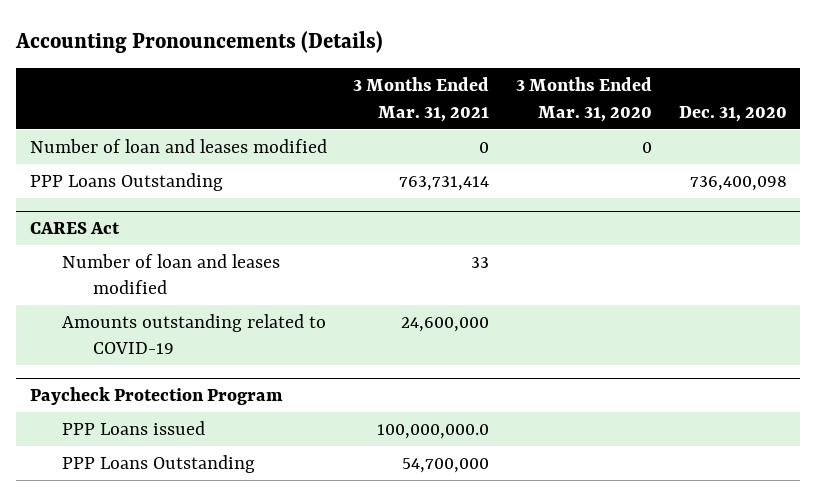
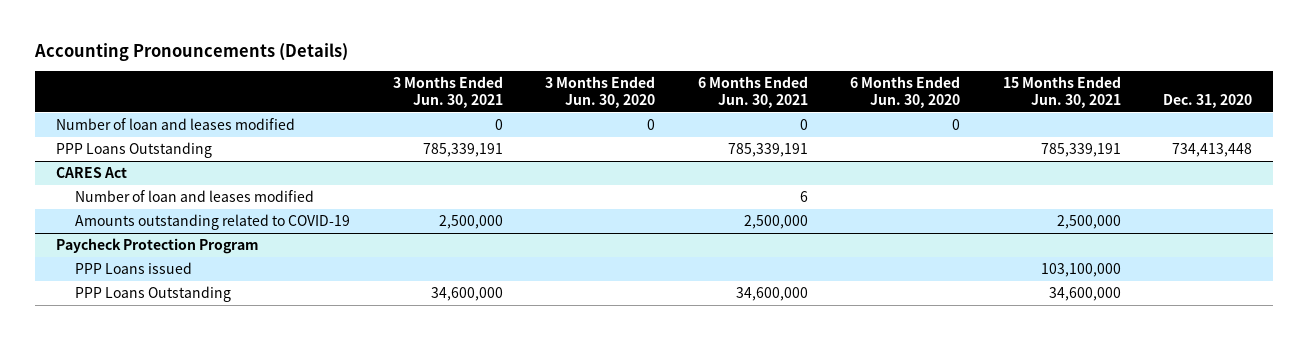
[353,77,490,122] 3 Months Ended Mar. 31, 2021 -> none
[516,77,653,122] 3 Months Ended Mar. 31, 2020 -> none
none -> [392,76,503,108] 3 Months Ended Jun. 30, 2021
none -> [545,76,656,108] 3 Months Ended Jun. 30, 2020
none -> [697,76,808,108] 6 Months Ended Jun. 30, 2021
none -> [850,76,961,108] 6 Months Ended Jun. 30, 2020
none -> [1002,76,1121,108] 15 Months Ended Jun. 30, 2021
[689,175,787,191] 736,400,098 -> [1172,143,1253,158] 734,413,448

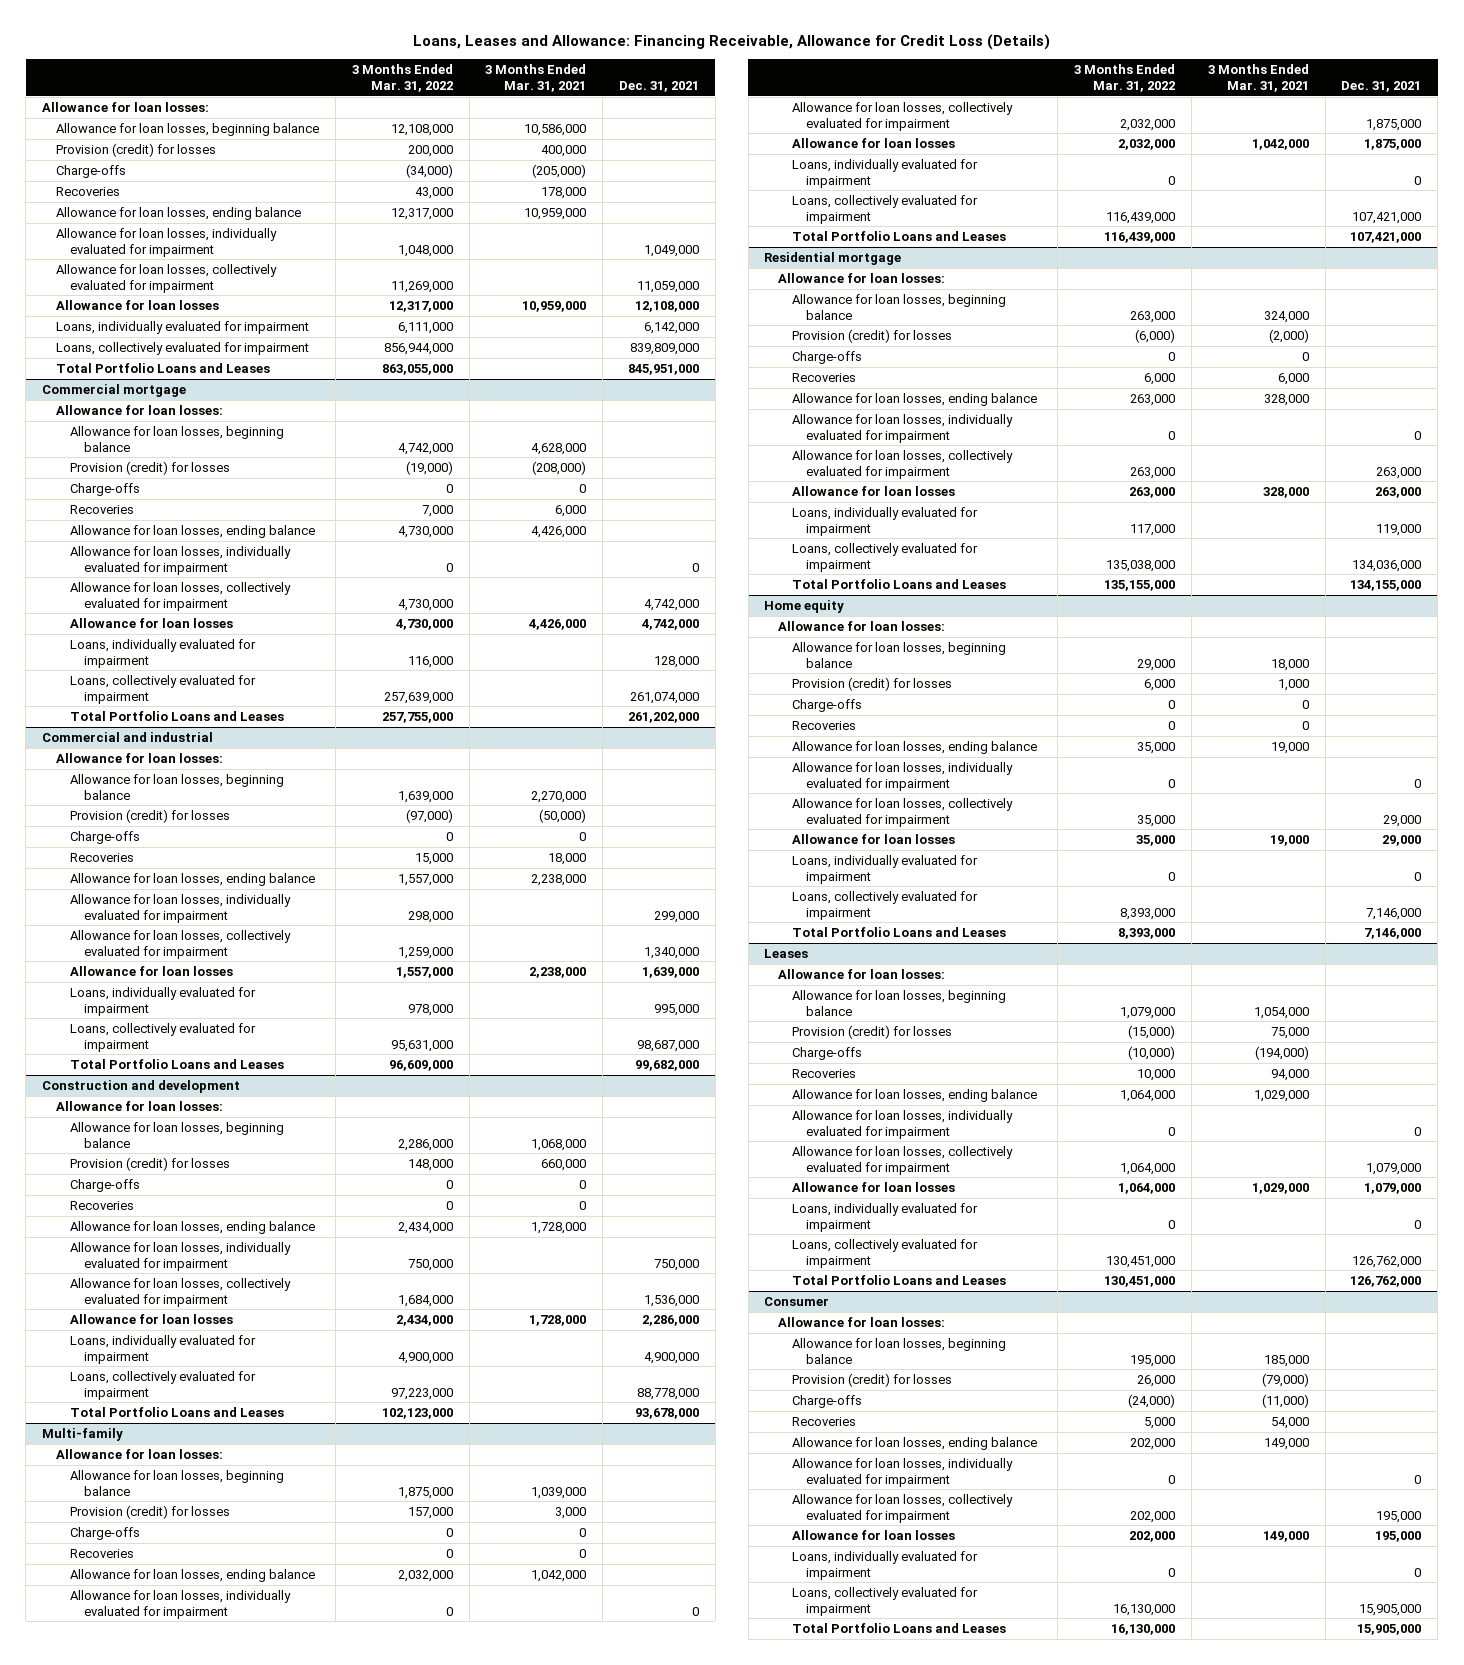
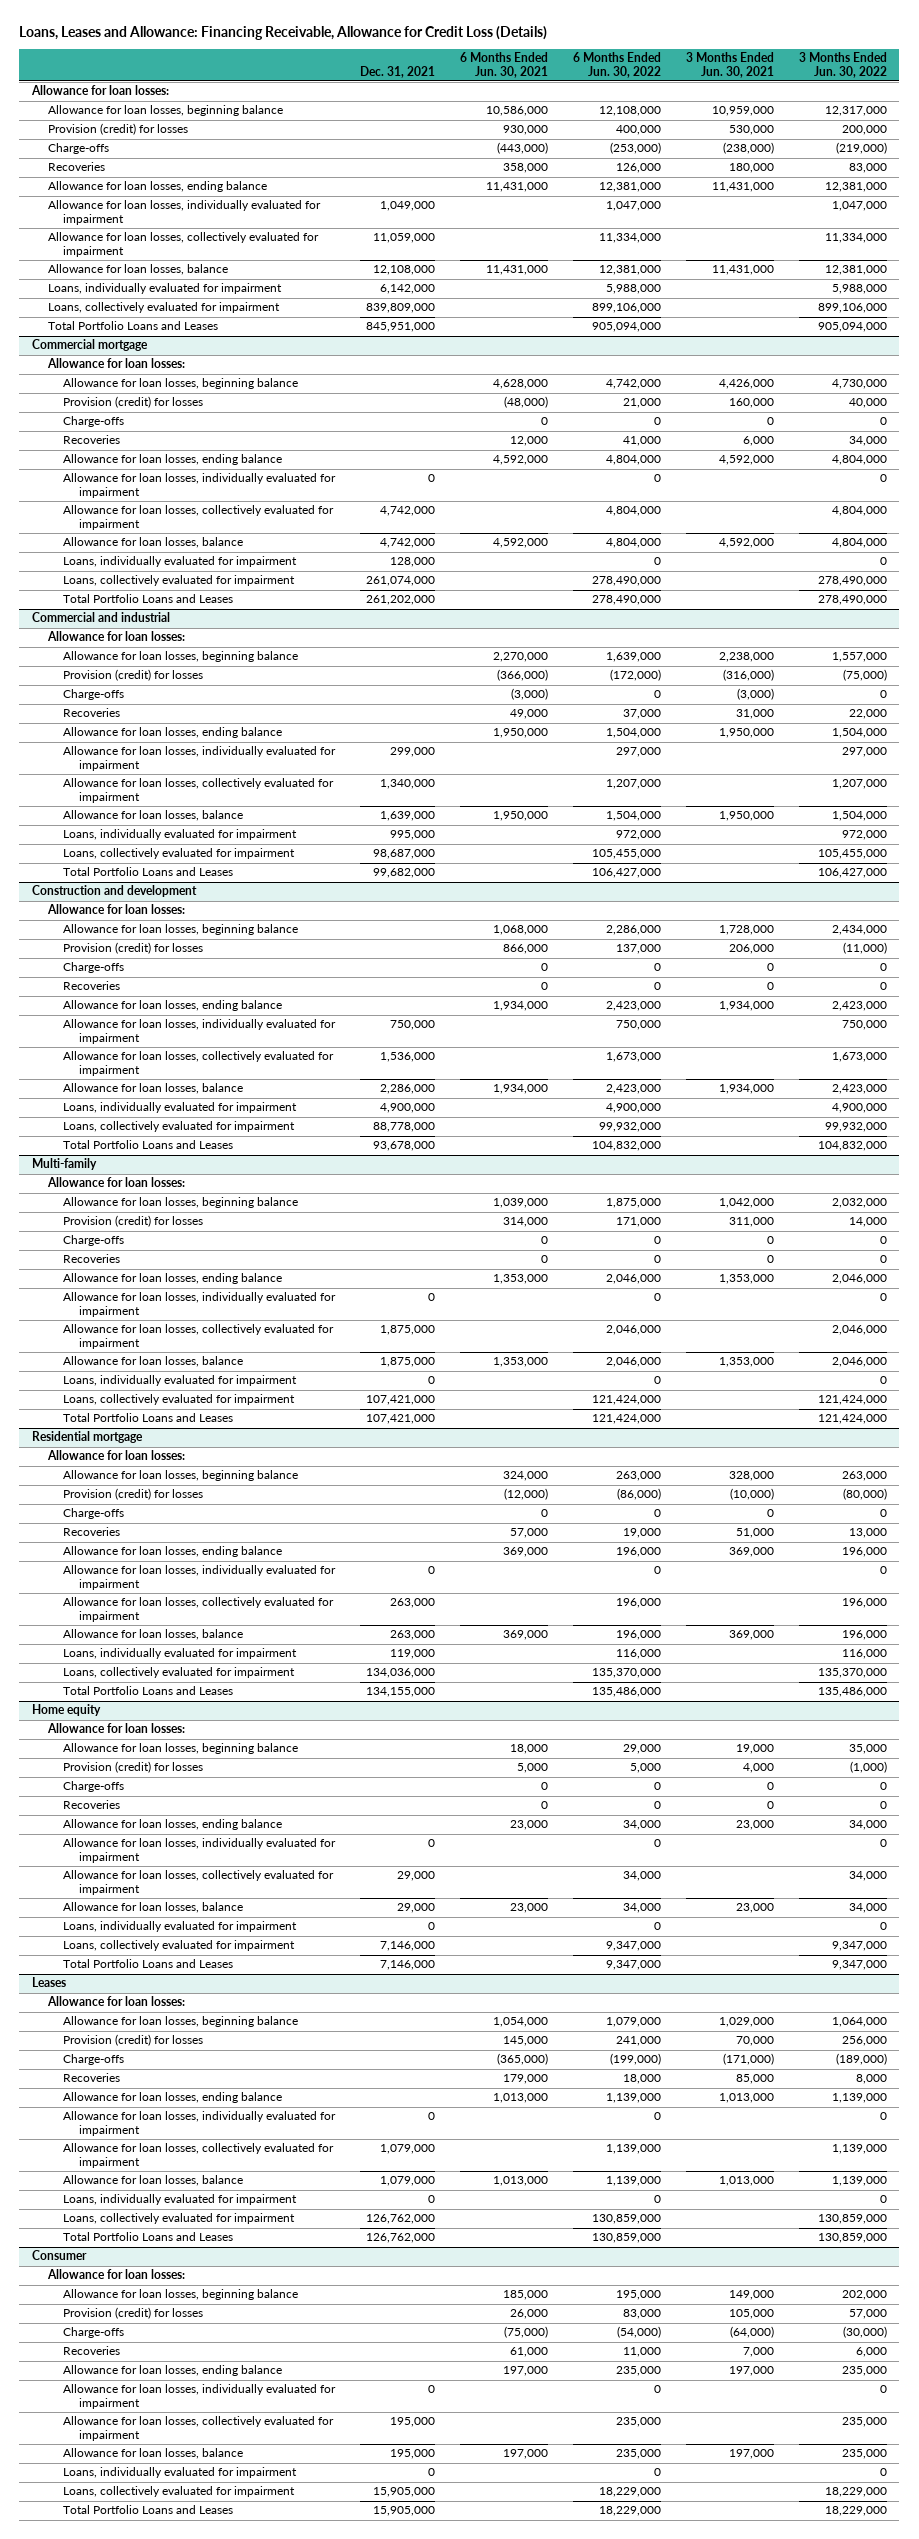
[351,64,453,92] 3 Months Ended Mar. 31, 2022 -> none
[485,64,587,92] 3 Months Ended Mar. 31, 2021 -> none
none -> [460,52,549,78] 6 Months Ended Jun. 30, 2021
none -> [572,52,661,78] 6 Months Ended Jun. 30, 2022
none -> [685,52,774,78] 3 Months Ended Jun. 30, 2021
none -> [798,52,887,78] 3 Months Ended Jun. 30, 2022
[56,300,220,311] Allowance for loan losses -> [47,264,228,276] Allowance for loan losses, balance
[69,618,233,629] Allowance for loan losses -> [63,537,244,549] Allowance for loan losses, balance
[69,966,233,977] Allowance for loan losses -> [63,810,244,822] Allowance for loan losses, balance
[69,1314,233,1325] Allowance for loan losses -> [63,1083,244,1095] Allowance for loan losses, balance
[792,138,956,149] Allowance for loan losses -> [63,1356,244,1368] Allowance for loan losses, balance
[792,486,956,497] Allowance for loan losses -> [63,1629,244,1641] Allowance for loan losses, balance
[792,834,956,845] Allowance for loan losses -> [63,1902,244,1914] Allowance for loan losses, balance
[792,1182,956,1193] Allowance for loan losses -> [63,2175,244,2187] Allowance for loan losses, balance
[792,1530,956,1541] Allowance for loan losses -> [63,2448,244,2460] Allowance for loan losses, balance

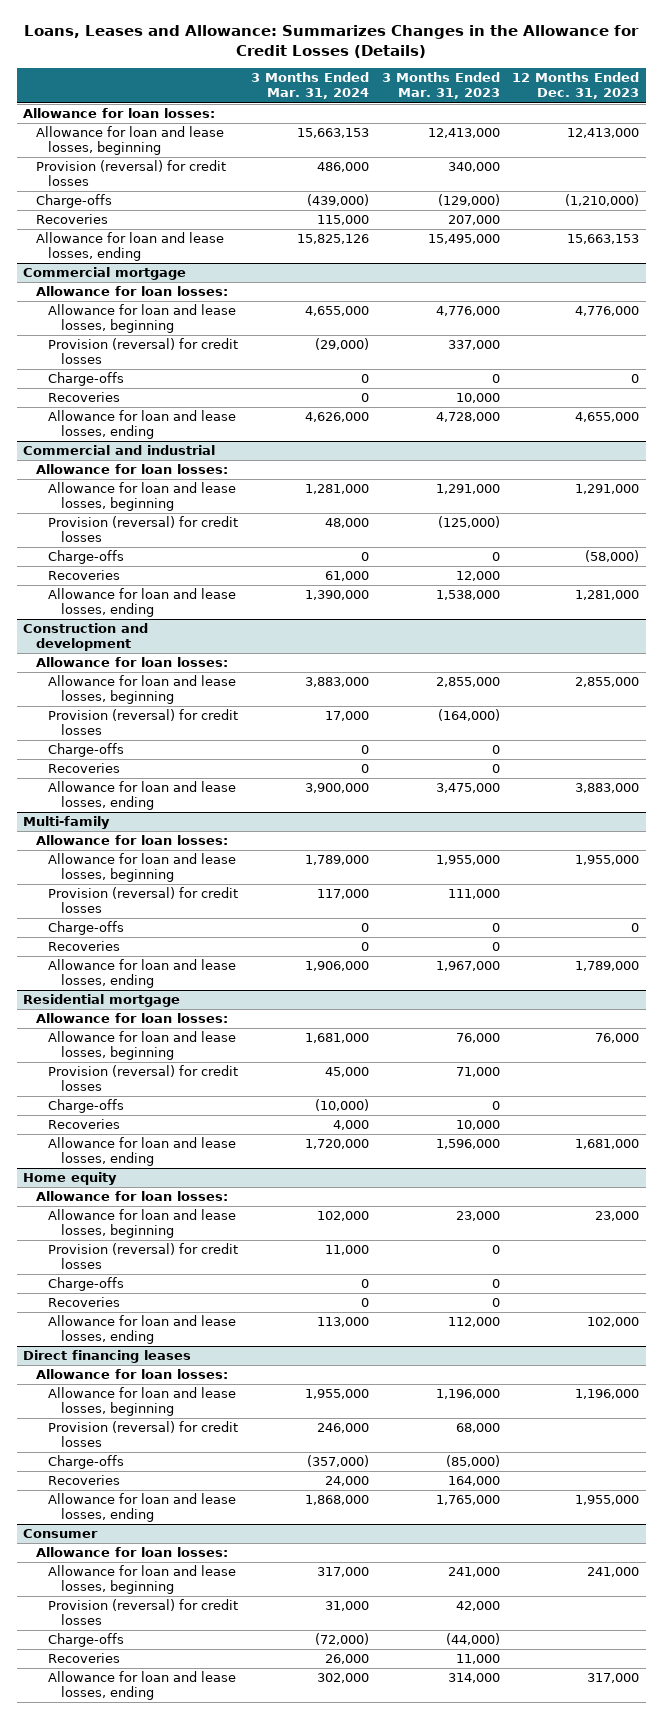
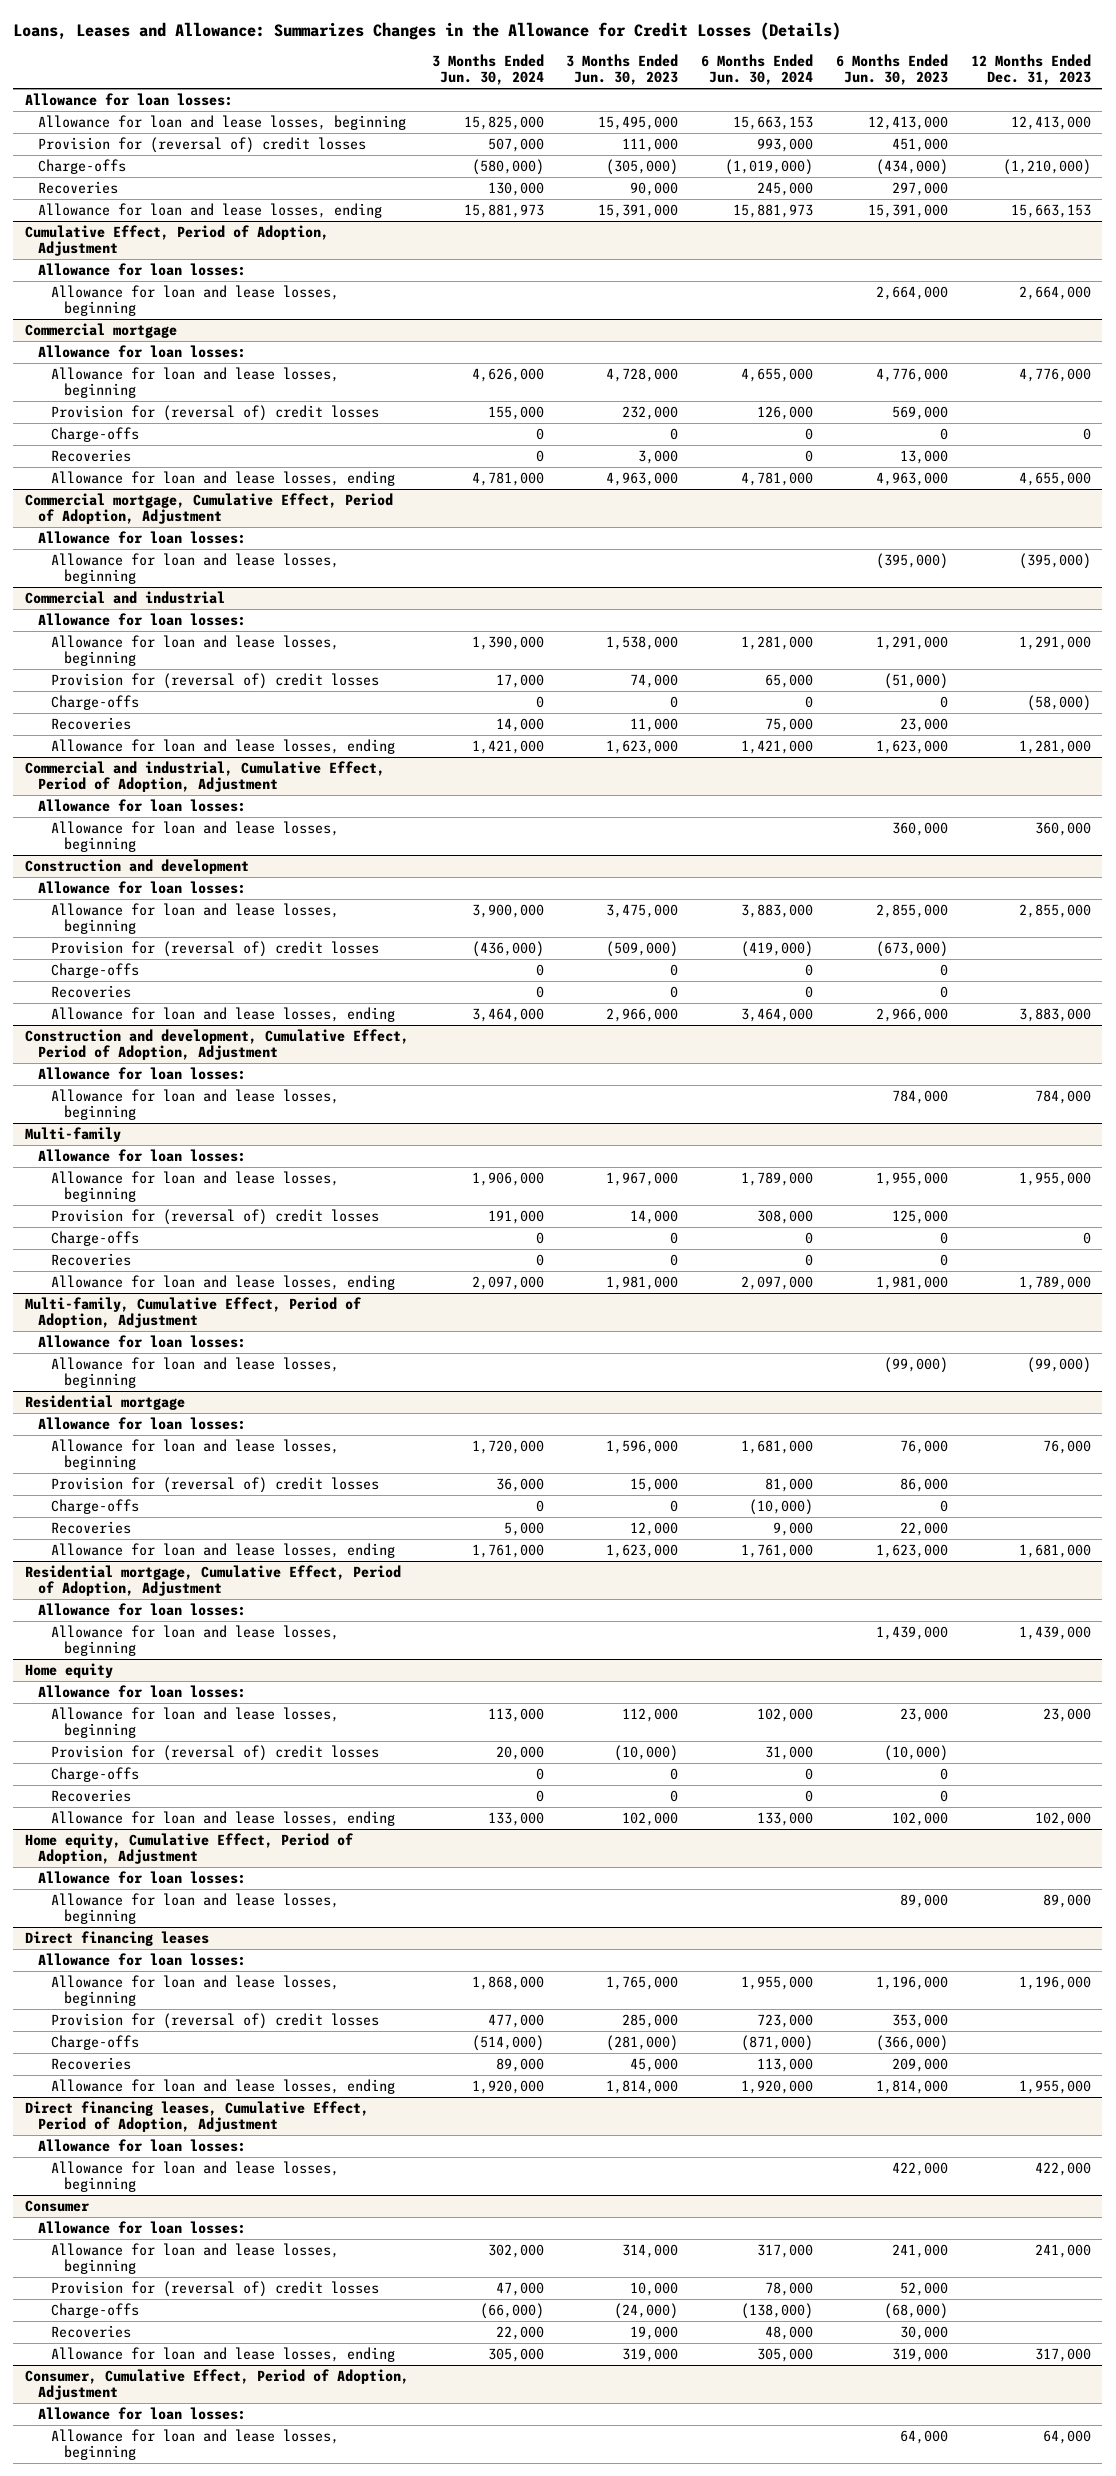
[250,72,369,100] 3 Months Ended Mar. 31, 2024 -> none
[381,72,500,100] 3 Months Ended Mar. 31, 2023 -> none
none -> [431,53,544,86] 3 Months Ended Jun. 30, 2024
none -> [566,53,679,86] 3 Months Ended Jun. 30, 2023
none -> [701,53,814,86] 6 Months Ended Jun. 30, 2024
none -> [836,53,949,86] 6 Months Ended Jun. 30, 2023
[35,160,226,187] Provision (reversal) for credit losses -> [37,136,366,153] Provision for (reversal of) credit losses
none -> [24,224,329,257] Cumulative Effect, Period of Adoption, Adjustment
none -> [37,262,246,276] Allowance for loan losses:
none -> [51,284,340,317] Allowance for loan and lease losses, beginning
[48,338,239,365] Provision (reversal) for credit losses -> [51,404,380,421] Provision for (reversal of) credit losses
none -> [24,492,393,525] Commercial mortgage, Cumulative Effect, Period of Adoption, Adjustment
none -> [37,530,246,544] Allowance for loan losses:
none -> [51,552,340,585] Allowance for loan and lease losses, beginning
[48,516,239,543] Provision (reversal) for credit losses -> [51,672,380,689] Provision for (reversal of) credit losses
none -> [24,760,385,793] Commercial and industrial, Cumulative Effect, Period of Adoption, Adjustment
none -> [37,798,246,812] Allowance for loan losses:
none -> [51,820,340,853] Allowance for loan and lease losses, beginning
[48,709,239,736] Provision (reversal) for credit losses -> [51,940,380,957] Provision for (reversal of) credit losses
none -> [24,1028,409,1061] Construction and development, Cumulative Effect, Period of Adoption, Adjustment
none -> [37,1066,246,1080] Allowance for loan losses:
none -> [51,1088,340,1121] Allowance for loan and lease losses, beginning
[48,887,239,914] Provision (reversal) for credit losses -> [51,1208,380,1225] Provision for (reversal of) credit losses
none -> [24,1296,362,1329] Multi-family, Cumulative Effect, Period of Adoption, Adjustment
none -> [37,1334,246,1348] Allowance for loan losses:
none -> [51,1356,340,1389] Allowance for loan and lease losses, beginning
[48,1065,239,1092] Provision (reversal) for credit losses -> [51,1476,380,1493] Provision for (reversal of) credit losses
none -> [24,1564,401,1597] Residential mortgage, Cumulative Effect, Period of Adoption, Adjustment
none -> [37,1602,246,1616] Allowance for loan losses:
none -> [51,1624,340,1657] Allowance for loan and lease losses, beginning
[48,1243,239,1270] Provision (reversal) for credit losses -> [51,1744,380,1761] Provision for (reversal of) credit losses
none -> [24,1832,354,1865] Home equity, Cumulative Effect, Period of Adoption, Adjustment
none -> [37,1870,246,1884] Allowance for loan losses:
none -> [51,1892,340,1925] Allowance for loan and lease losses, beginning
[48,1421,239,1448] Provision (reversal) for credit losses -> [51,2012,380,2029] Provision for (reversal of) credit losses
none -> [24,2100,369,2133] Direct financing leases, Cumulative Effect, Period of Adoption, Adjustment
none -> [37,2138,246,2152] Allowance for loan losses:
none -> [51,2160,340,2193] Allowance for loan and lease losses, beginning
[48,1599,239,1626] Provision (reversal) for credit losses -> [51,2280,380,2297] Provision for (reversal of) credit losses
none -> [24,2368,409,2401] Consumer, Cumulative Effect, Period of Adoption, Adjustment
none -> [37,2406,246,2420] Allowance for loan losses:
none -> [51,2428,340,2461] Allowance for loan and lease losses, beginning

